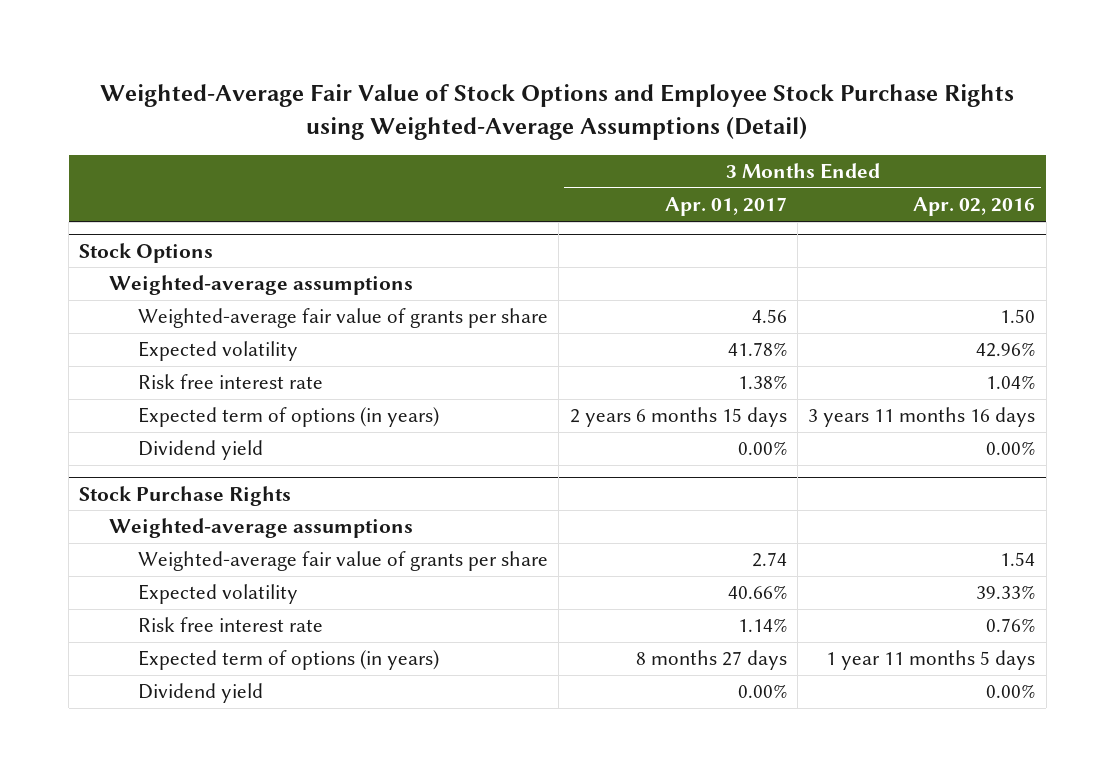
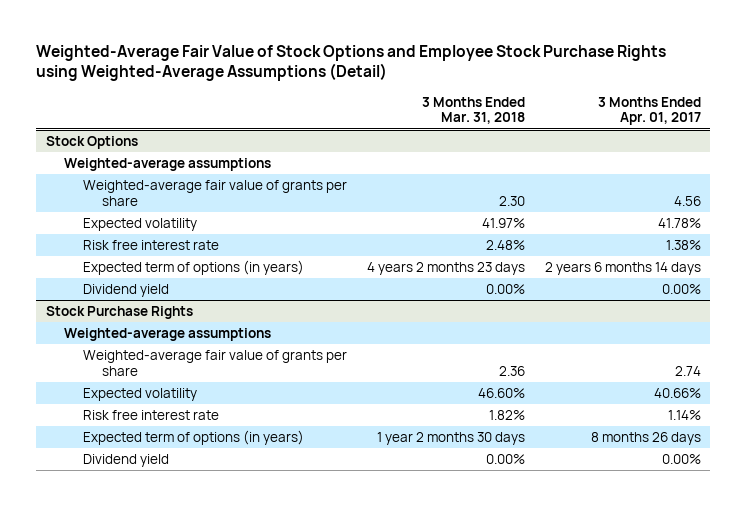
[913,197,1036,217] Apr. 02, 2016 -> none
none -> [421,96,525,125] 3 Months Ended Mar. 31, 2018
[569,407,787,428] 2 years 6 months 15 days -> [544,261,701,275] 2 years 6 months 14 days
[635,650,787,671] 8 months 27 days -> [590,431,701,445] 8 months 26 days

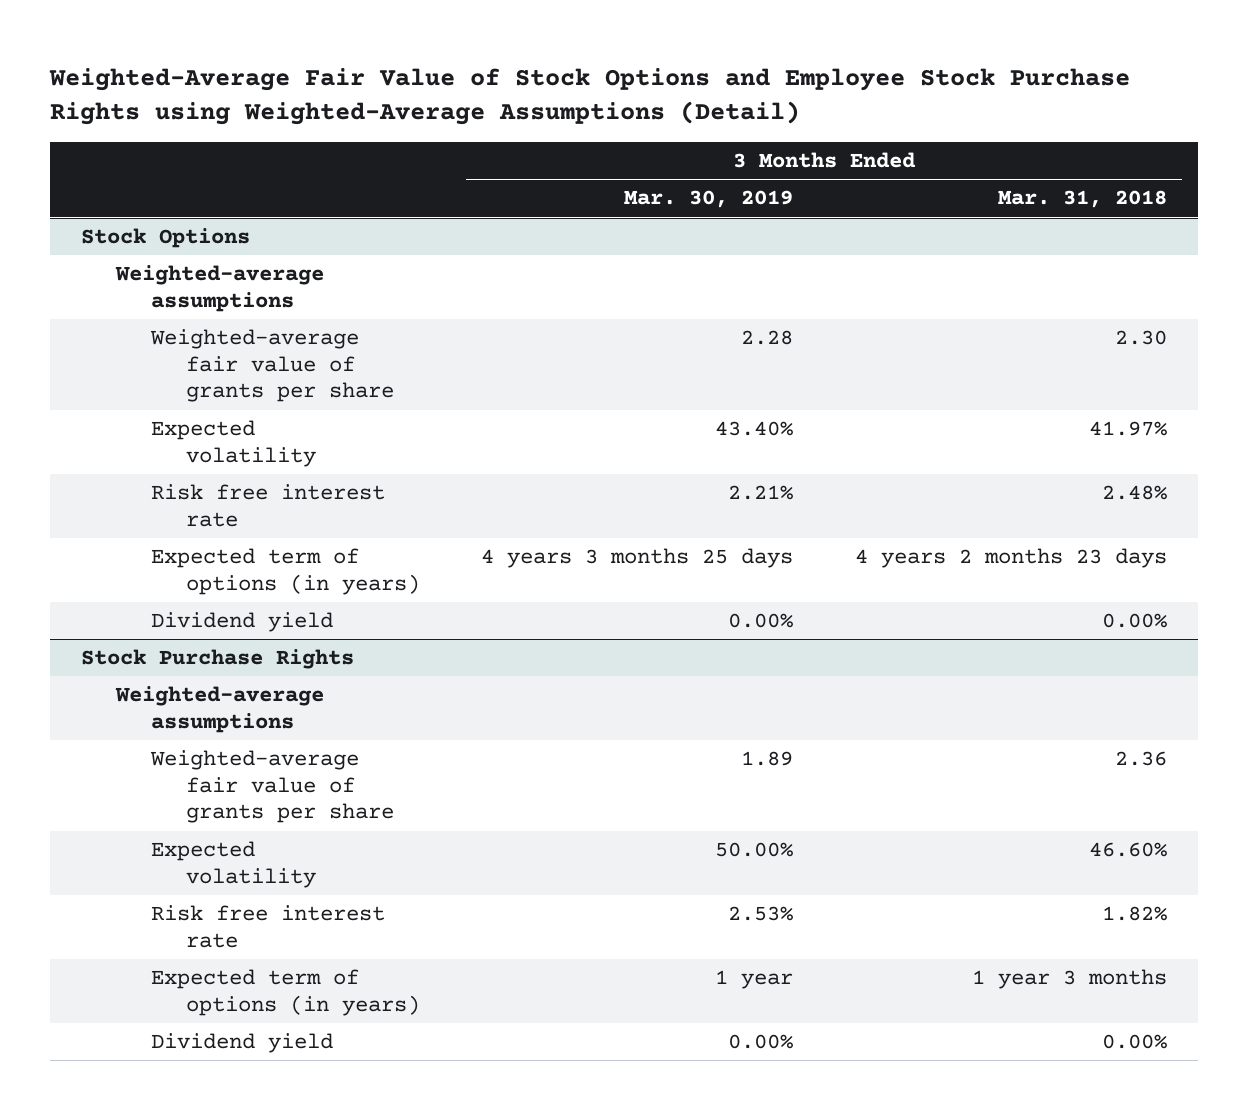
[597,96,701,126] 3 Months Ended Apr. 01, 2017 -> none
none -> [624,190,794,209] Mar. 30, 2019
[376,431,525,445] 1 year 2 months 30 days -> [971,969,1167,990] 1 year 3 months

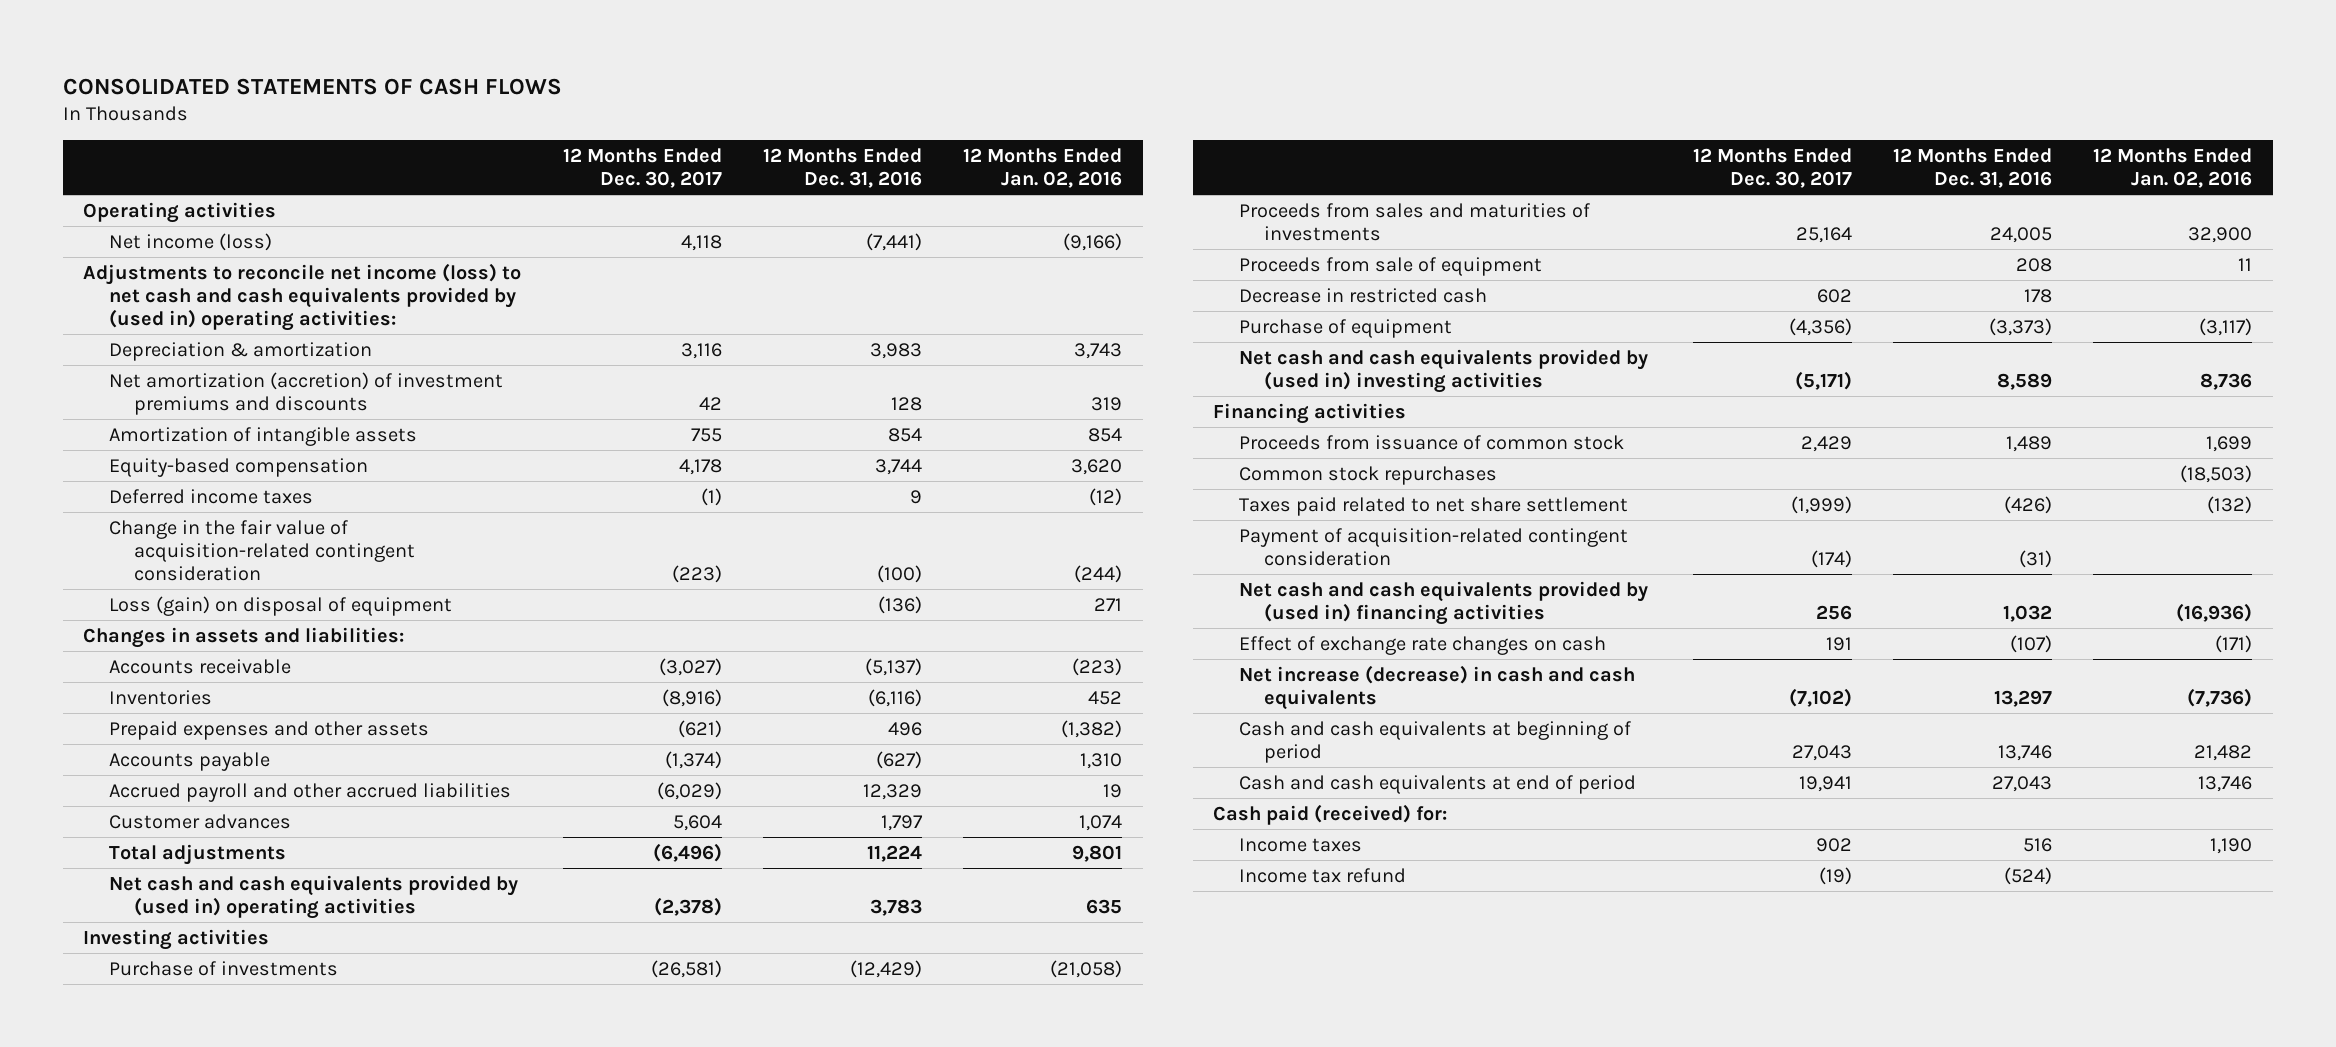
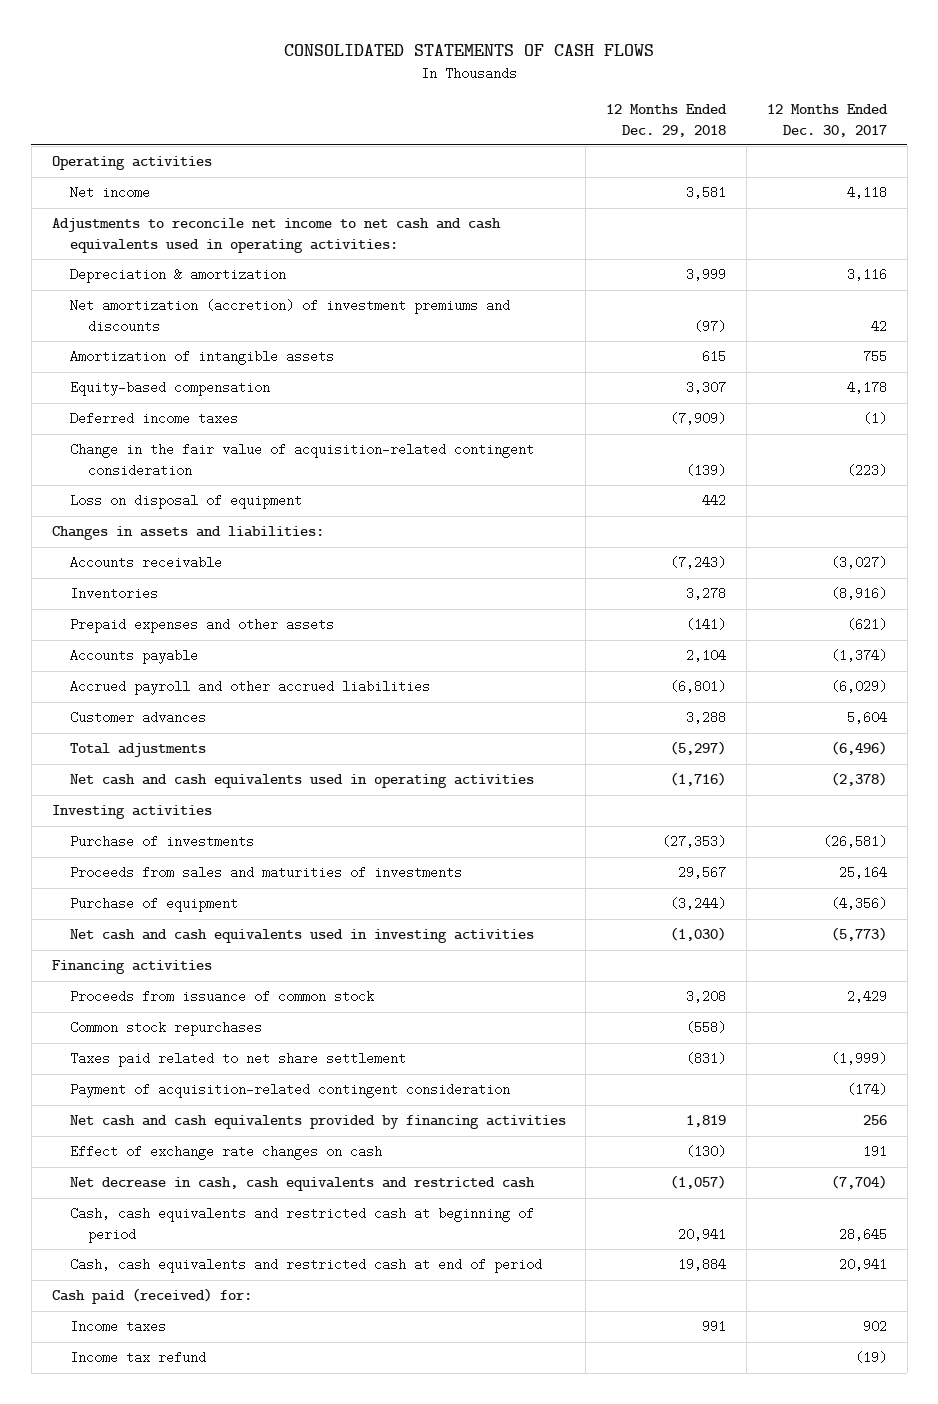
[763,148,923,188] 12 Months Ended Dec. 31, 2016 -> none
[963,148,1123,188] 12 Months Ended Jan. 02, 2016 -> none
none -> [606,104,728,137] 12 Months Ended Dec. 29, 2018
[108,232,272,251] Net income (loss) -> [69,186,150,200] Net income
[83,262,522,331] Adjustments to reconcile net income (loss) to net cash and cash equivalents provided by (used in) operating activities: -> [51,218,501,253] Adjustments to reconcile net income to net cash and cash equivalents used in operating activities:
[108,595,452,616] Loss (gain) on disposal of equipment -> [69,494,302,510] Loss on disposal of equipment
[108,874,518,919] Net cash and cash equivalents provided by (used in) operating activities -> [69,774,534,789] Net cash and cash equivalents used in operating activities
[1238,256,1542,276] Proceeds from sale of equipment -> none
[1238,287,1487,303] Decrease in restricted cash -> none
[1238,348,1648,393] Net cash and cash equivalents provided by (used in) investing activities -> [69,929,534,944] Net cash and cash equivalents used in investing activities
[1794,370,1852,390] (5,171) -> [830,927,887,942] (5,773)
[1238,580,1648,625] Net cash and cash equivalents provided by (used in) financing activities -> [69,1115,566,1130] Net cash and cash equivalents provided by financing activities
[1238,664,1635,710] Net increase (decrease) in cash and cash equivalents -> [69,1177,535,1192] Net decrease in cash, cash equivalents and restricted cash
[1788,687,1852,707] (7,102) -> [830,1175,887,1190] (7,704)
[1238,720,1631,763] Cash and cash equivalents at beginning of period -> [69,1207,534,1243] Cash, cash equivalents and restricted cash at beginning of period
[1791,744,1852,761] 27,043 -> [838,1227,887,1241] 28,645
[1238,774,1636,794] Cash and cash equivalents at end of period -> [69,1258,542,1274] Cash, cash equivalents and restricted cash at end of period
[1798,775,1852,792] 19,941 -> [838,1258,887,1272] 20,941

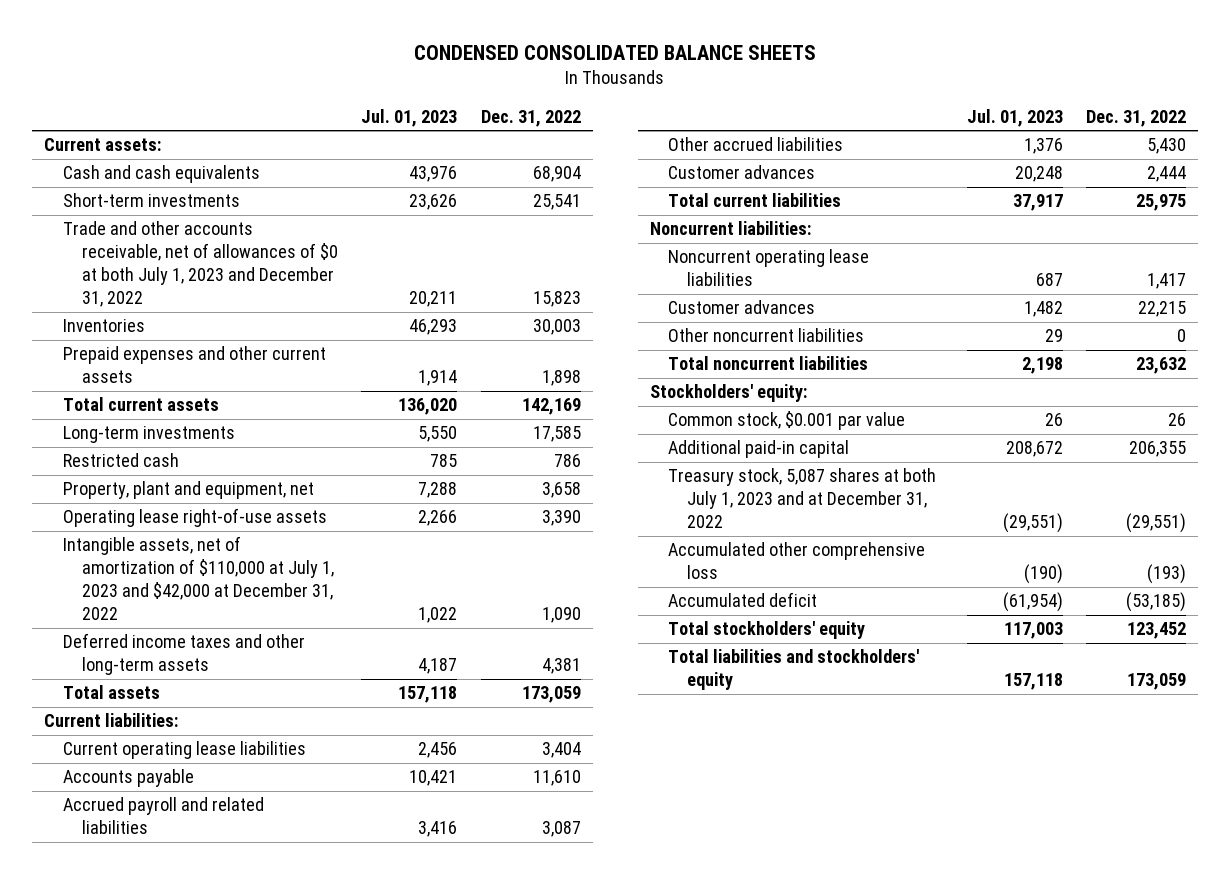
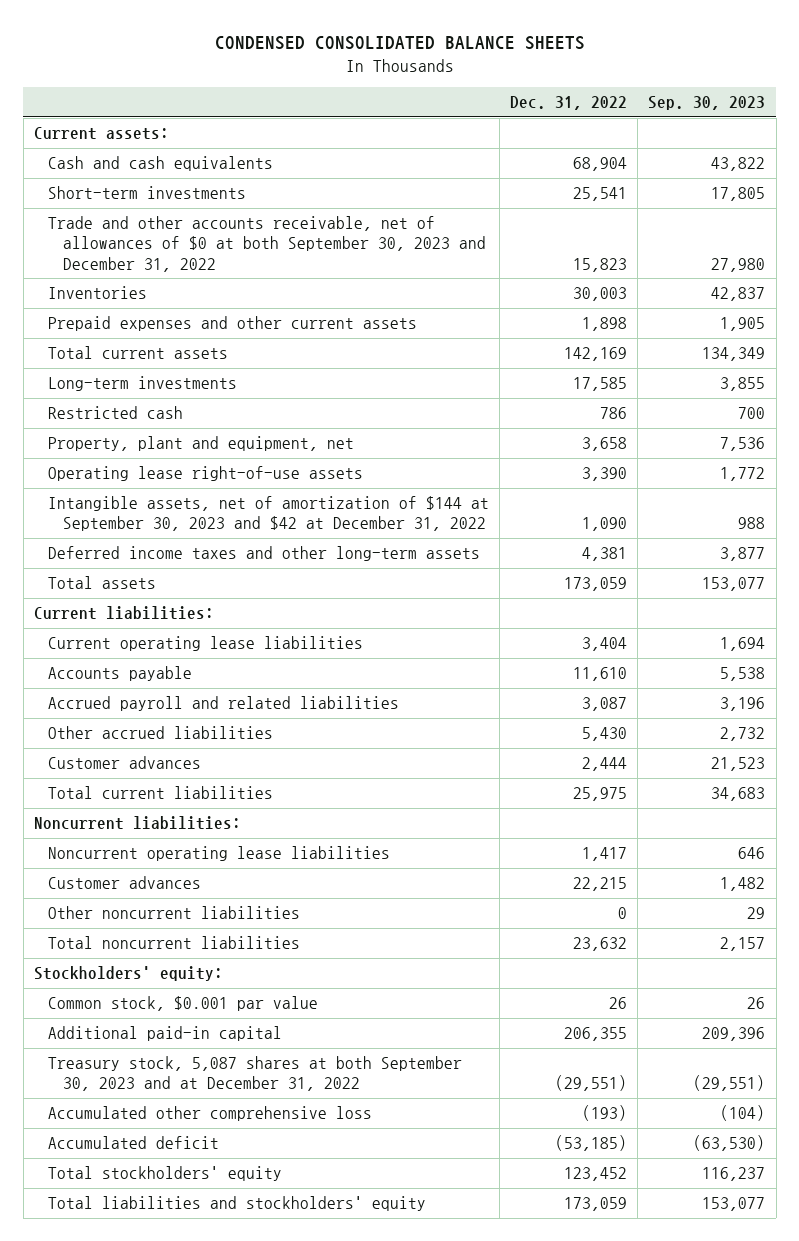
[361,108,458,127] Jul. 01, 2023 -> none
none -> [648,96,766,111] Sep. 30, 2023
[62,221,338,308] Trade and other accounts receivable, net of allowances of $0 at both July 1, 2023 and December 31, 2022 -> [48,216,486,272] Trade and other accounts receivable, net of allowances of $0 at both September 30, 2023 and December 31, 2022
[62,536,334,621] Intangible assets, net of amortization of $110,000 at July 1, 2023 and $42,000 at December 31, 2022 -> [48,496,490,532] Intangible assets, net of amortization of $144 at September 30, 2023 and $42 at December 31, 2022
[668,468,937,529] Treasury stock, 5,087 shares at both July 1, 2023 and at December 31, 2022 -> [48,1056,463,1092] Treasury stock, 5,087 shares at both September 30, 2023 and at December 31, 2022

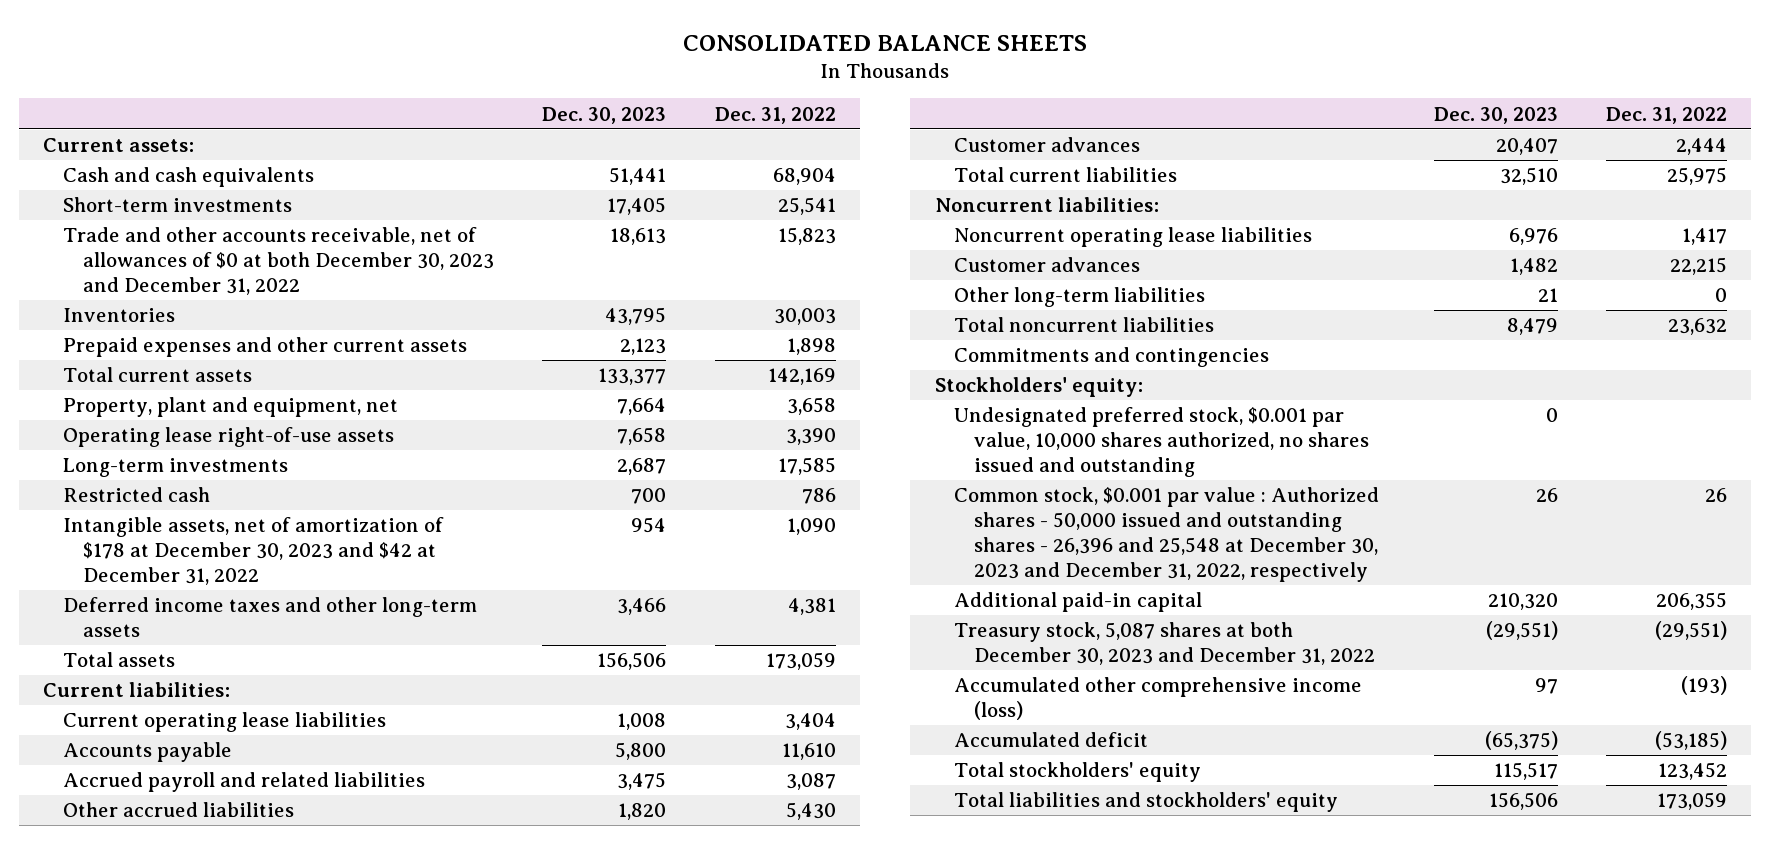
[214,36,585,51] CONDENSED CONSOLIDATED BALANCE SHEETS -> [683,34,1088,51] CONSOLIDATED BALANCE SHEETS
[648,96,766,111] Sep. 30, 2023 -> none
none -> [542,106,667,124] Dec. 30, 2023
[48,216,486,272] Trade and other accounts receivable, net of allowances of $0 at both September 30, 2023 and December 31, 2022 -> [63,227,494,296] Trade and other accounts receivable, net of allowances of $0 at both December 30, 2023 and December 31, 2022
[48,376,238,392] Long-term investments -> [63,458,289,478] Long-term investments
[48,406,184,420] Restricted cash -> [63,487,211,503] Restricted cash
[48,496,490,532] Intangible assets, net of amortization of $144 at September 30, 2023 and $42 at December 31, 2022 -> [63,517,445,586] Intangible assets, net of amortization of $178 at December 30, 2023 and $42 at December 31, 2022
[48,906,301,920] Other noncurrent liabilities -> [954,287,1206,308] Other long-term liabilities
none -> [954,347,1270,368] Commitments and contingencies
none -> [954,407,1370,478] Undesignated preferred stock, $0.001 par value, 10,000 shares authorized, no shares issued and outstanding
[48,996,319,1012] Common stock, $0.001 par value -> [954,487,1380,583] Common stock, $0.001 par value : Authorized shares - 50,000 issued and outstanding shares - 26,396 and 25,548 at December 30, 2023 and December 31, 2022, respectively
[48,1056,463,1092] Treasury stock, 5,087 shares at both September 30, 2023 and at December 31, 2022 -> [954,622,1376,666] Treasury stock, 5,087 shares at both December 30, 2023 and December 31, 2022
[48,1106,373,1122] Accumulated other comprehensive loss -> [954,677,1363,721] Accumulated other comprehensive income (loss)

